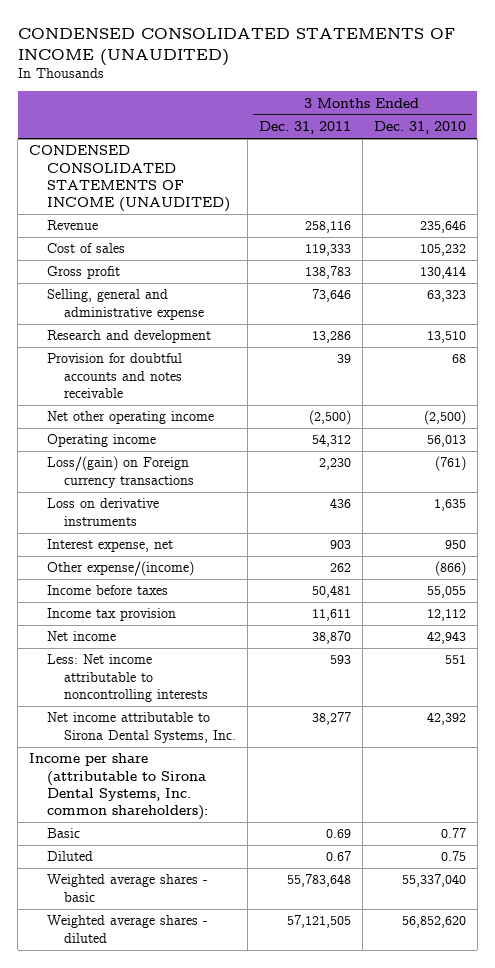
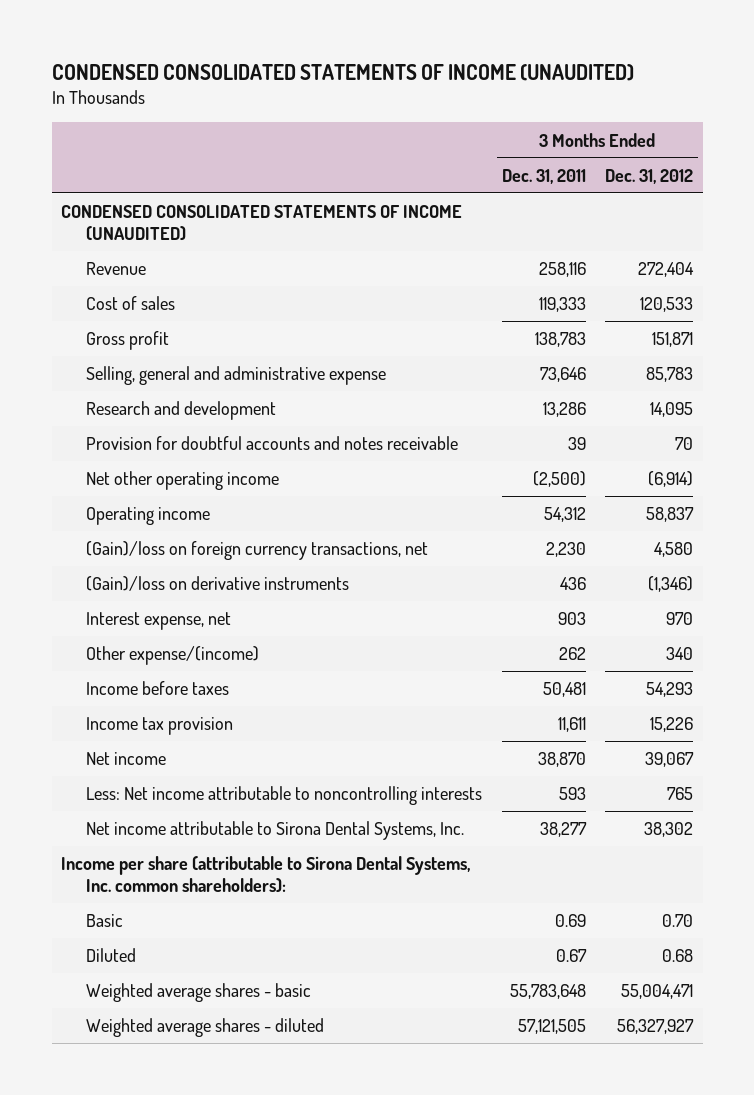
[373,121,466,135] Dec. 31, 2010 -> none
none -> [605,168,694,184] Dec. 31, 2012
[46,456,195,488] Loss/(gain) on Foreign currency transactions -> [86,541,429,561] (Gain)/loss on foreign currency transactions, net
[46,498,159,526] Loss on derivative instruments -> [86,576,350,592] (Gain)/loss on derivative instruments

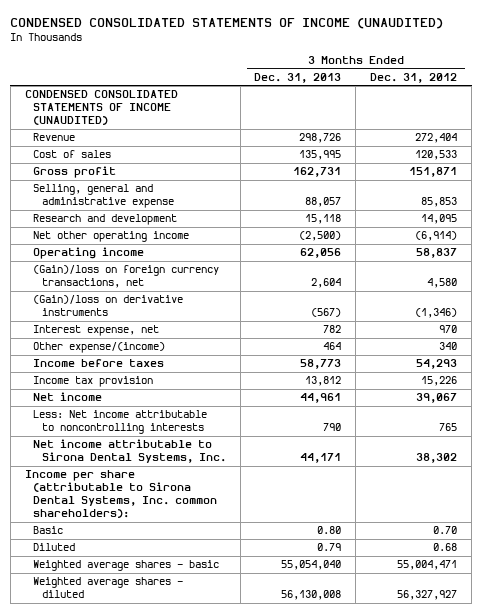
[501,168,586,184] Dec. 31, 2011 -> none
none -> [254,72,342,83] Dec. 31, 2013
[646,367,694,383] 85,783 -> [421,197,458,208] 85,853
[86,436,459,451] Provision for doubtful accounts and notes receivable -> none

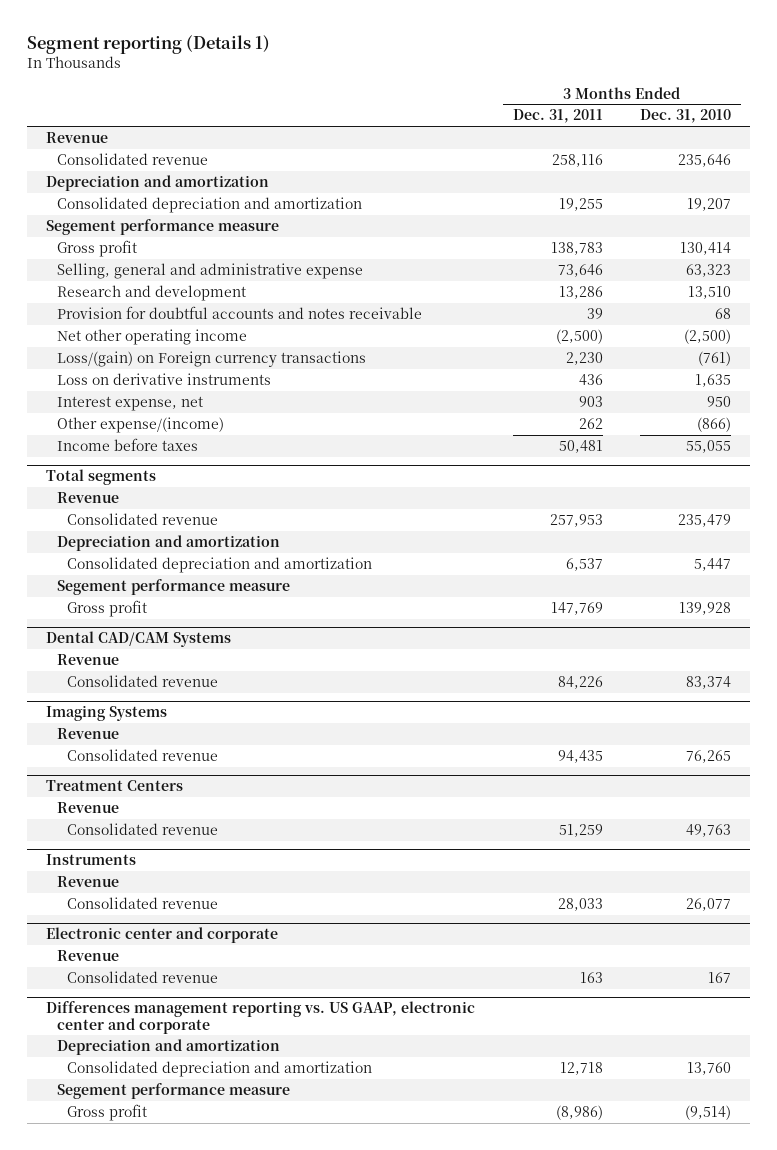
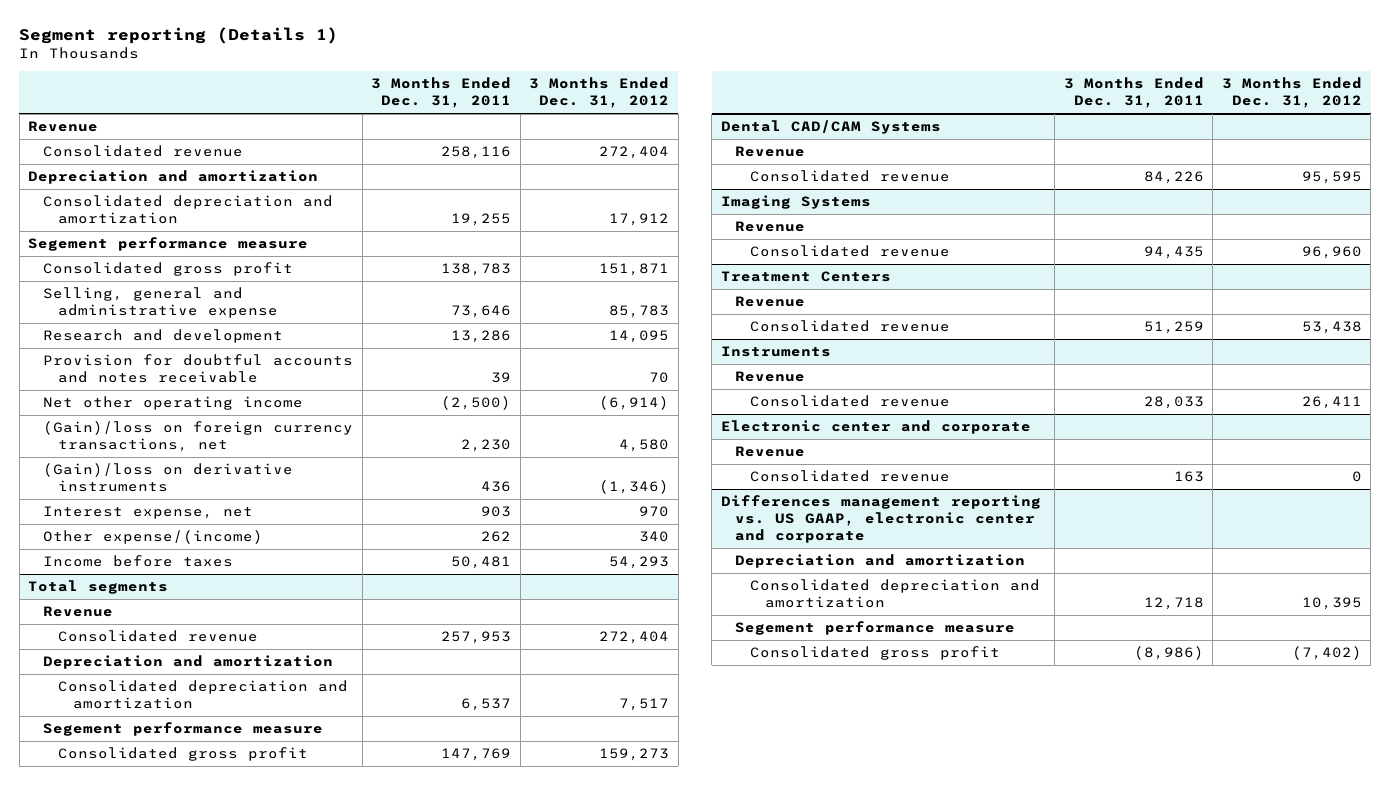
[640,109,732,124] Dec. 31, 2010 -> none
none -> [529,77,670,109] 3 Months Ended Dec. 31, 2012
[56,240,137,258] Gross profit -> [43,262,294,277] Consolidated gross profit
[56,351,366,368] Loss/(gain) on Foreign currency transactions -> [43,421,354,453] (Gain)/loss on foreign currency transactions, net
[56,373,271,386] Loss on derivative instruments -> [43,463,294,493] (Gain)/loss on derivative instruments
[67,600,148,618] Gross profit -> [57,747,308,762] Consolidated gross profit
[67,1104,148,1122] Gross profit -> [750,646,1001,661] Consolidated gross profit

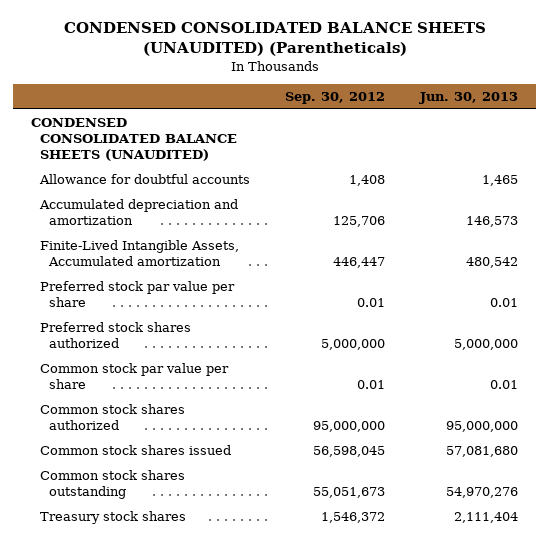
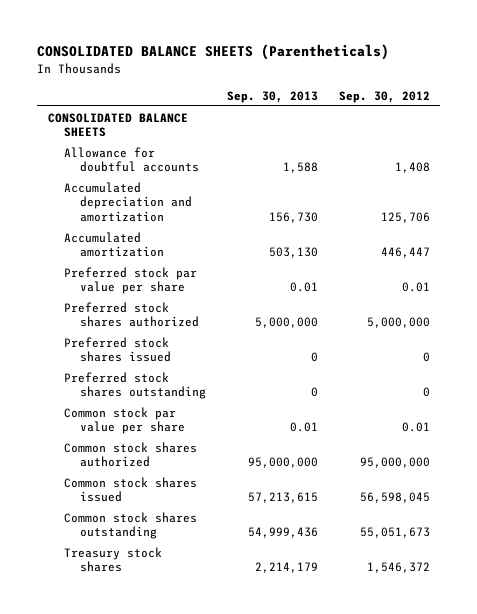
[63,22,486,57] CONDENSED CONSOLIDATED BALANCE SHEETS (UNAUDITED) (Parentheticals) -> [37,44,390,61] CONSOLIDATED BALANCE SHEETS (Parentheticals)
[419,92,519,105] Jun. 30, 2013 -> none
none -> [226,90,318,103] Sep. 30, 2013
[30,118,238,162] CONDENSED CONSOLIDATED BALANCE SHEETS (UNAUDITED) -> [47,112,188,138] CONSOLIDATED BALANCE SHEETS
[40,240,240,267] Finite-Lived Intangible Assets, Accumulated amortization -> [63,231,164,258] Accumulated amortization
none -> [63,336,171,363] Preferred stock shares issued
none -> [63,371,206,400] Preferred stock shares outstanding

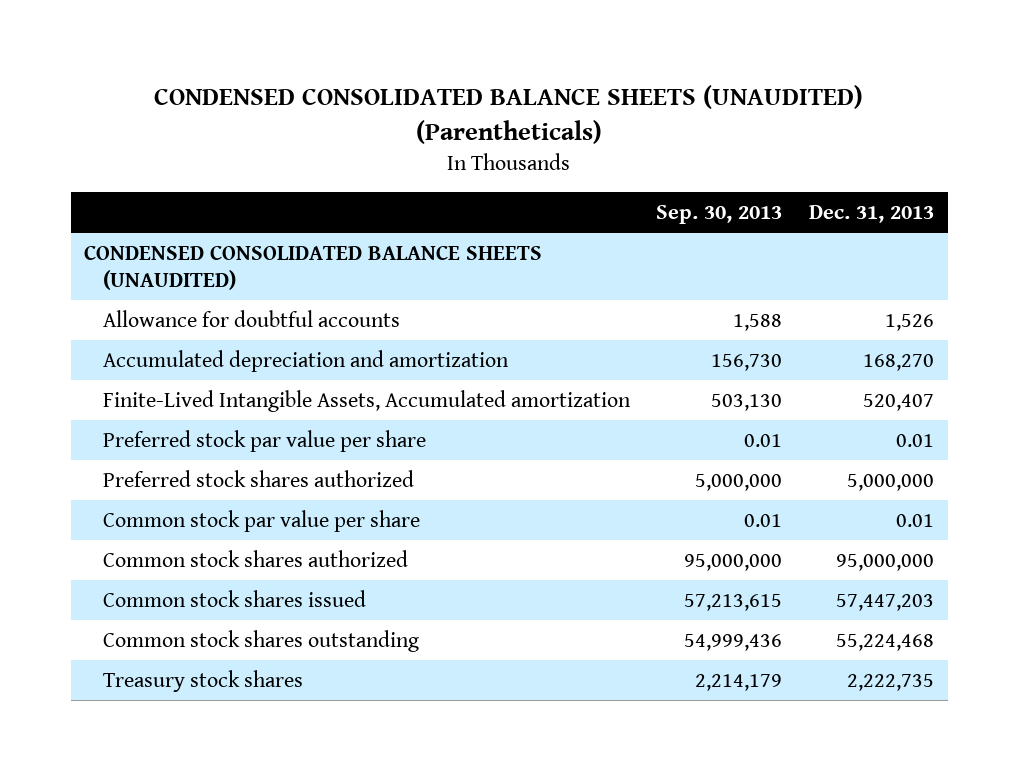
[37,44,390,61] CONSOLIDATED BALANCE SHEETS (Parentheticals) -> [154,85,864,144] CONDENSED CONSOLIDATED BALANCE SHEETS (UNAUDITED) (Parentheticals)
[338,90,430,103] Sep. 30, 2012 -> none
none -> [809,204,935,223] Dec. 31, 2013
[47,112,188,138] CONSOLIDATED BALANCE SHEETS -> [84,245,543,290] CONDENSED CONSOLIDATED BALANCE SHEETS (UNAUDITED)
[63,231,164,258] Accumulated amortization -> [102,390,631,413] Finite-Lived Intangible Assets, Accumulated amortization
[63,336,171,363] Preferred stock shares issued -> none
[63,371,206,400] Preferred stock shares outstanding -> none

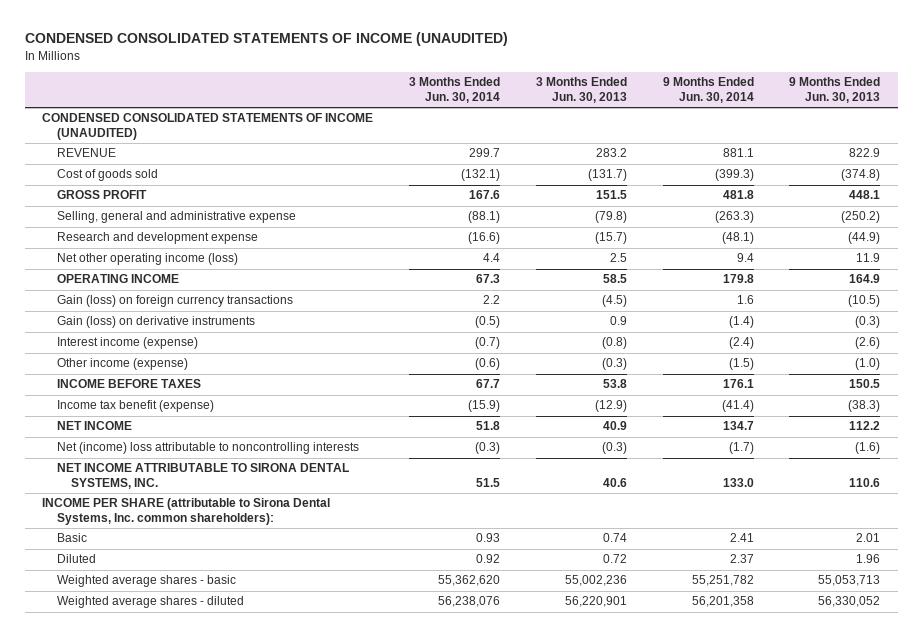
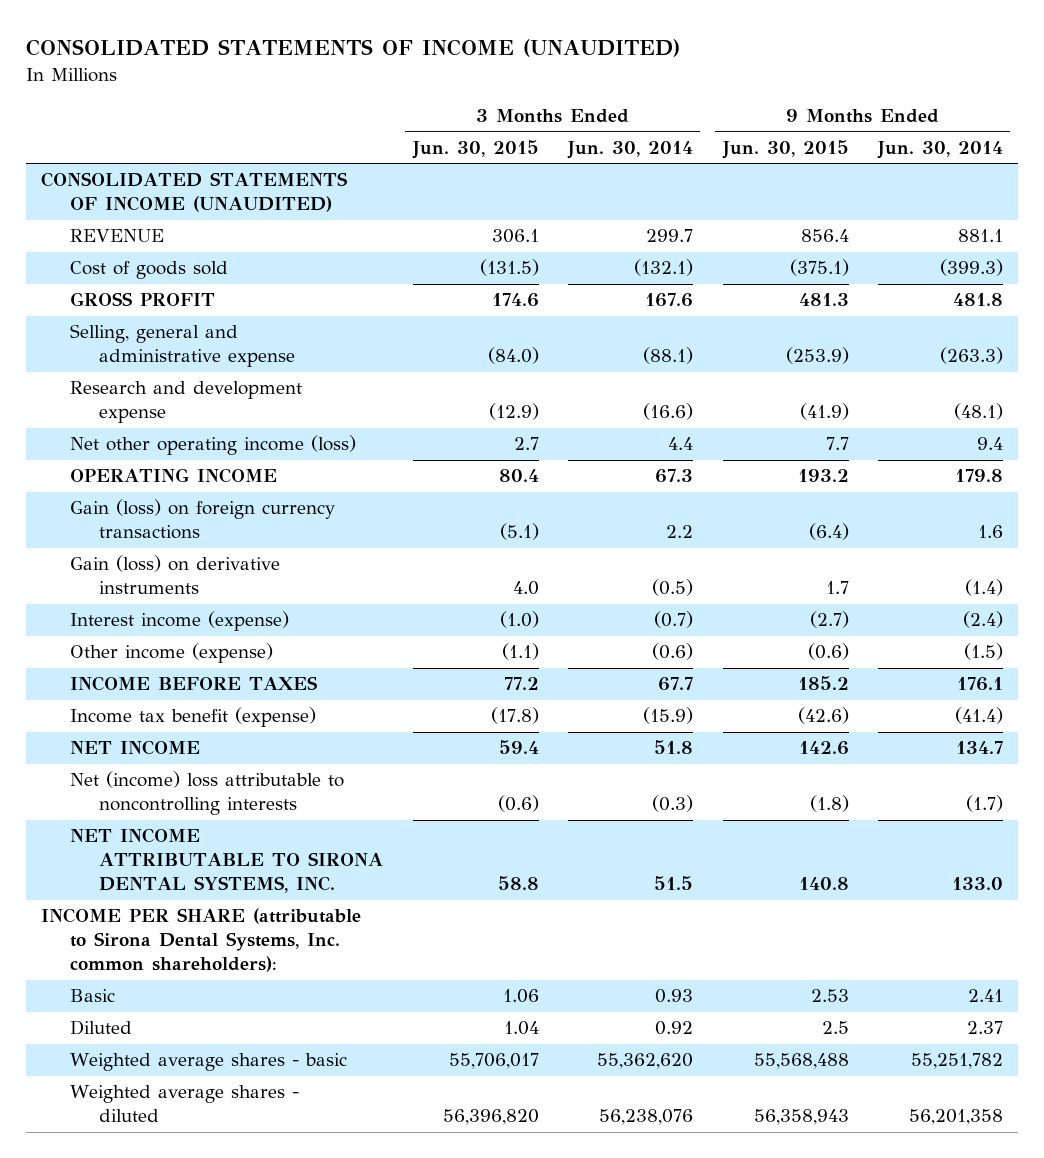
[24,32,508,47] CONDENSED CONSOLIDATED STATEMENTS OF INCOME (UNAUDITED) -> [25,39,680,58] CONSOLIDATED STATEMENTS OF INCOME (UNAUDITED)
[535,77,627,104] 3 Months Ended Jun. 30, 2013 -> none
[789,77,881,104] 9 Months Ended Jun. 30, 2013 -> none
none -> [411,139,539,159] Jun. 30, 2015
none -> [721,139,849,159] Jun. 30, 2015
[42,113,374,141] CONDENSED CONSOLIDATED STATEMENTS OF INCOME (UNAUDITED) -> [40,172,348,213] CONSOLIDATED STATEMENTS OF INCOME (UNAUDITED)

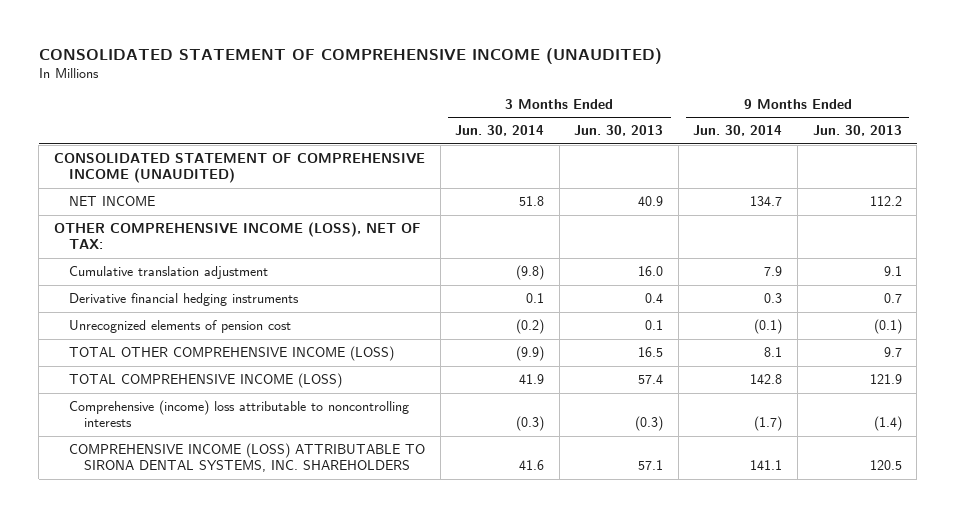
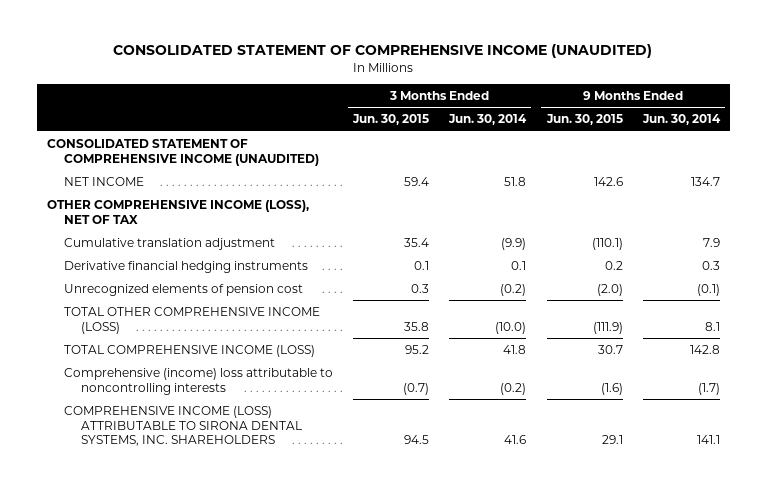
[574,125,664,137] Jun. 30, 2013 -> none
[812,125,902,137] Jun. 30, 2013 -> none
none -> [352,114,430,126] Jun. 30, 2015
none -> [545,114,623,126] Jun. 30, 2015
[54,221,422,250] OTHER COMPREHENSIVE INCOME (LOSS), NET OF TAX: -> [46,199,309,224] OTHER COMPREHENSIVE INCOME (LOSS), NET OF TAX
[516,264,545,280] (9.8) -> [501,237,527,250] (9.9)
[516,345,545,361] (9.9) -> [495,321,527,334] (10.0)
[519,373,545,384] 41.9 -> [503,344,527,354] 41.8
[516,416,545,432] (0.3) -> [500,382,527,395] (0.2)

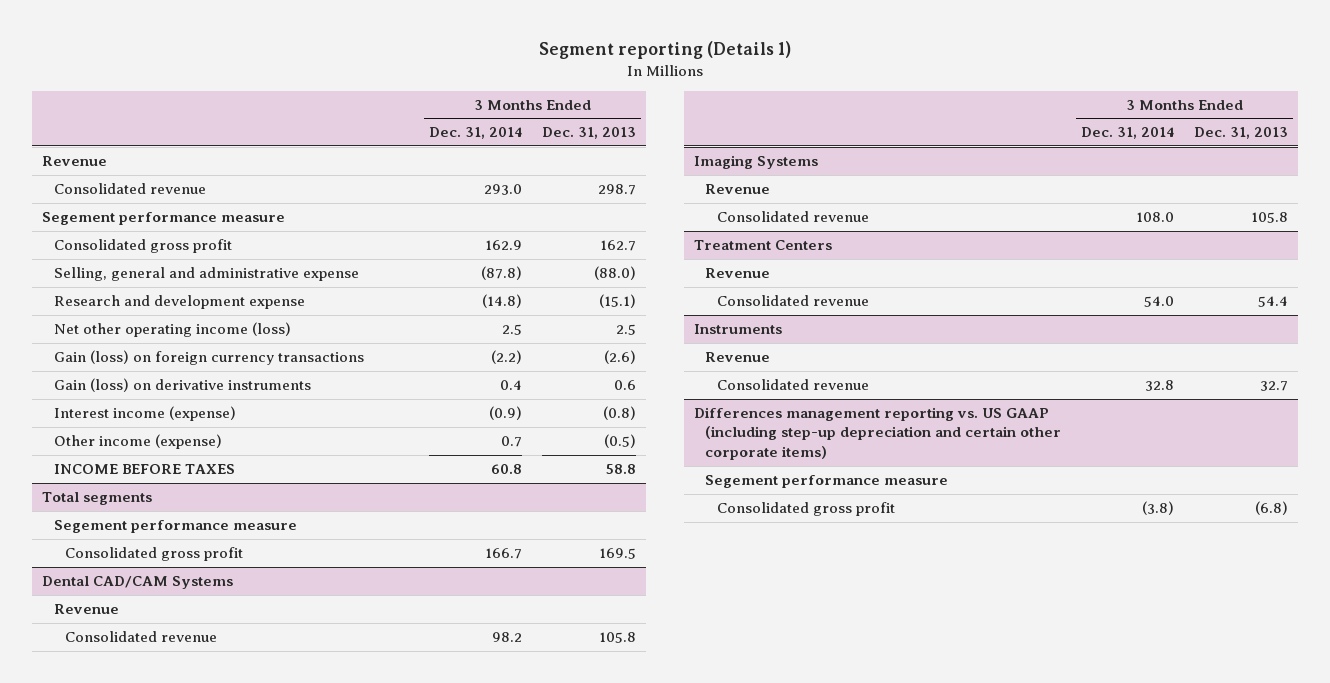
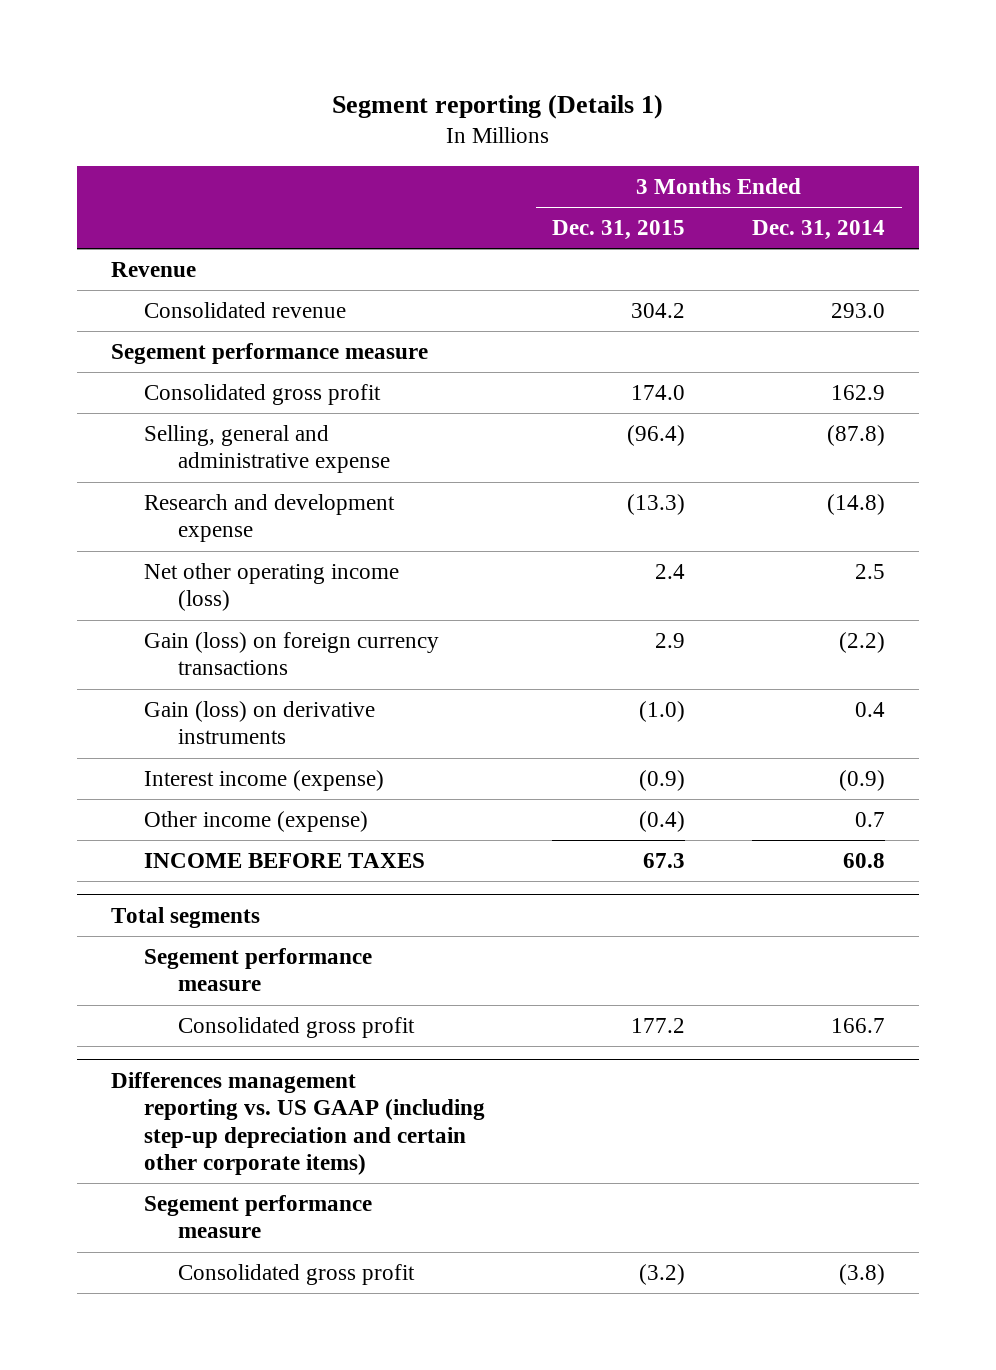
[542,127,637,140] Dec. 31, 2013 -> none
none -> [552,220,686,241] Dec. 31, 2015
[41,576,233,590] Dental CAD/CAM Systems -> none
[53,604,119,615] Revenue -> none
[65,631,218,643] Consolidated revenue -> none
[693,155,818,170] Imaging Systems -> none
[705,184,771,195] Revenue -> none
[717,211,870,223] Consolidated revenue -> none
[693,240,832,251] Treatment Centers -> none
[705,268,771,279] Revenue -> none
[717,295,870,307] Consolidated revenue -> none
[693,324,782,335] Instruments -> none
[705,352,771,363] Revenue -> none
[717,379,870,391] Consolidated revenue -> none

